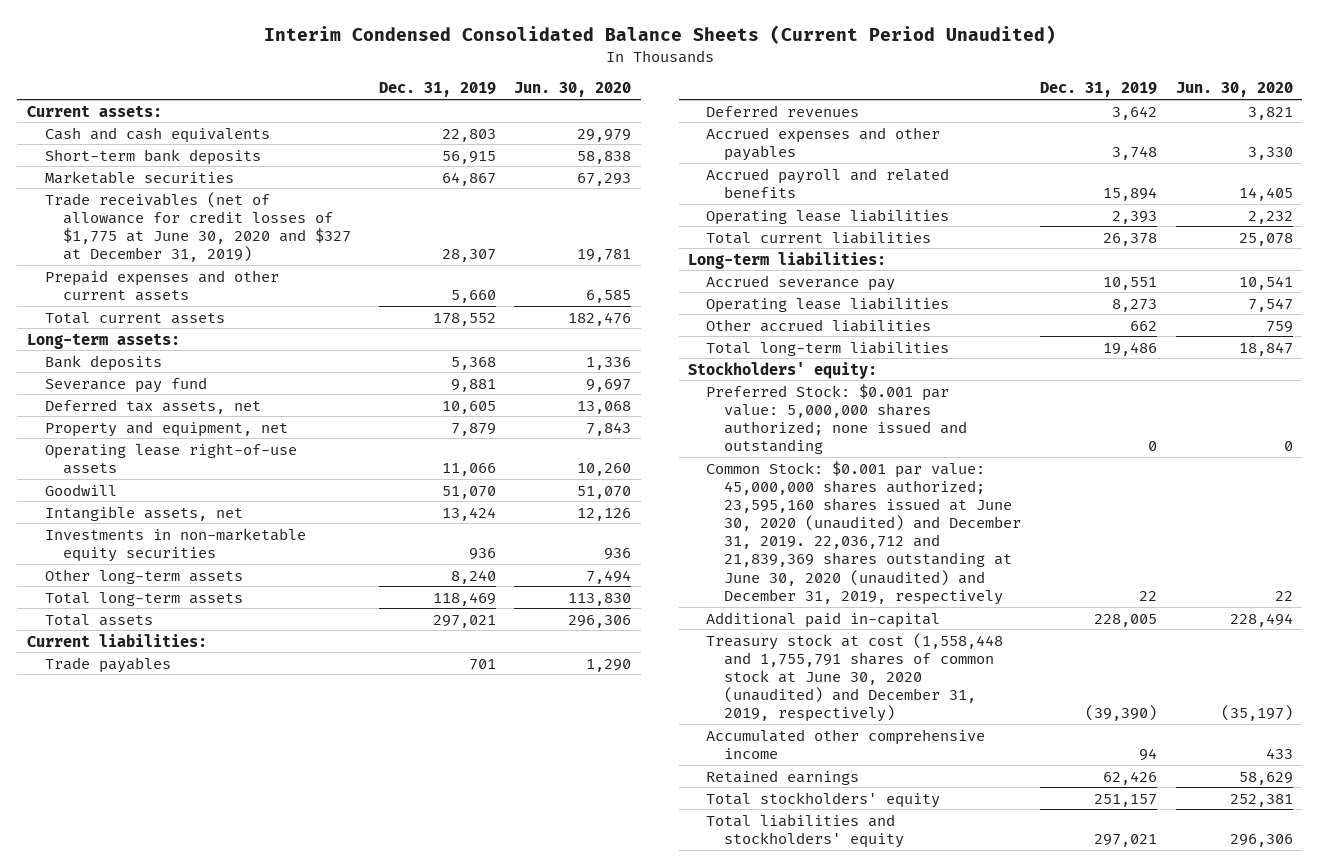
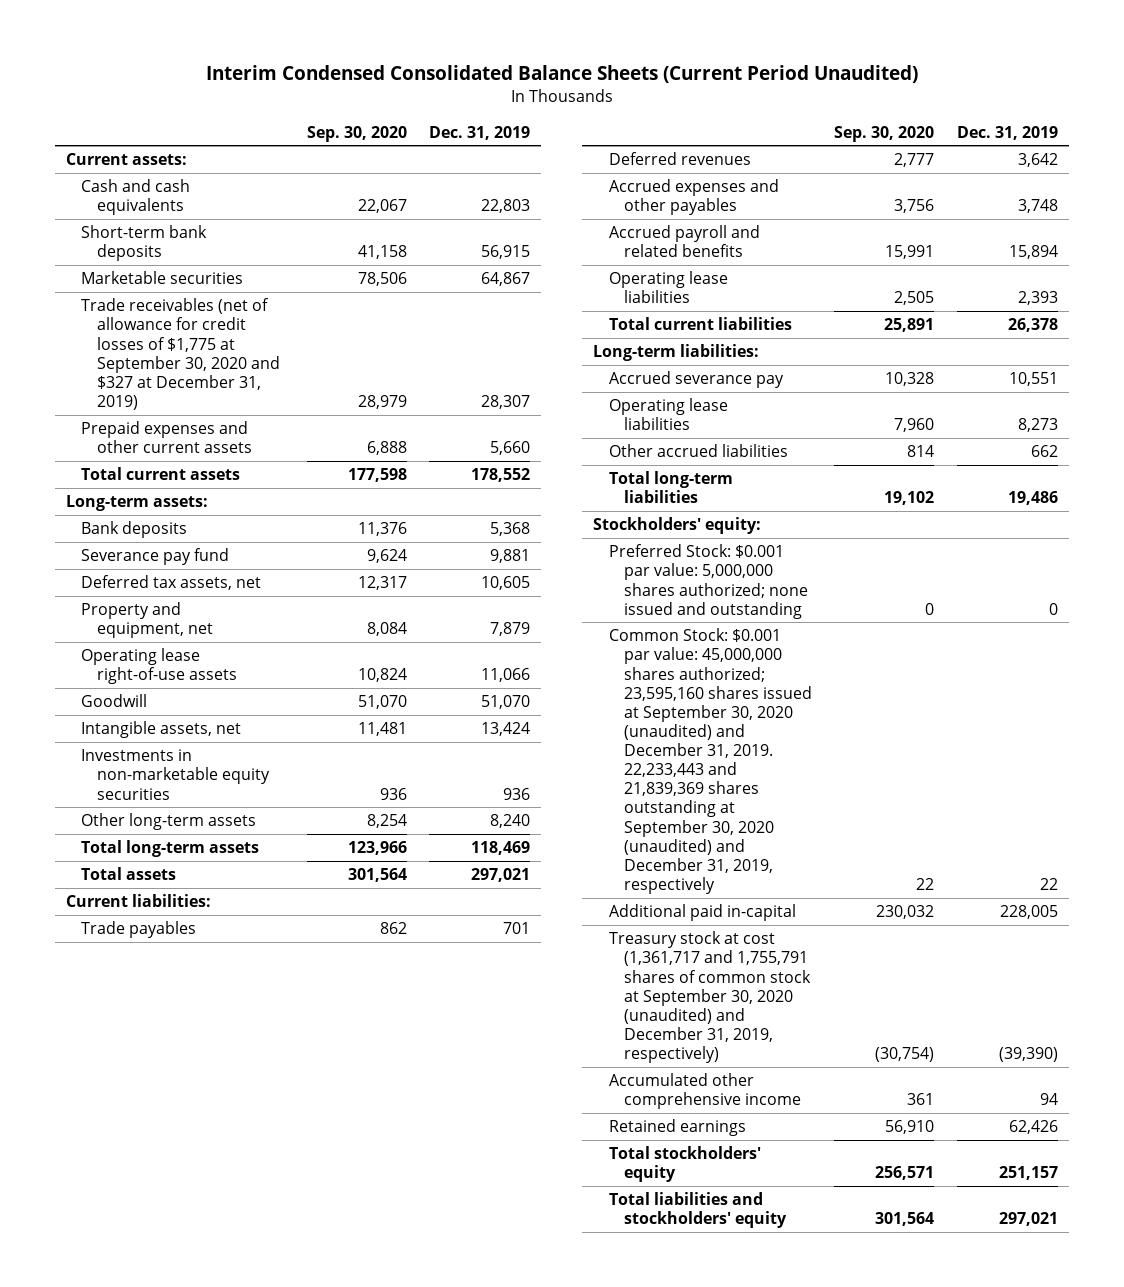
[514,82,632,98] Jun. 30, 2020 -> none
none -> [307,125,408,142] Sep. 30, 2020
[44,191,351,263] Trade receivables (net of allowance for credit losses of $1,775 at June 30, 2020 and $327 at December 31, 2019) -> [81,298,280,410] Trade receivables (net of allowance for credit losses of $1,775 at September 30, 2020 and $327 at December 31, 2019)
[706,460,1022,605] Common Stock: $0.001 par value: 45,000,000 shares authorized; 23,595,160 shares issued at June 30, 2020 (unaudited) and December 31, 2019. 22,036,712 and 21,839,369 shares outstanding at June 30, 2020 (unaudited) and December 31, 2019, respectively -> [608,628,813,895] Common Stock: $0.001 par value: 45,000,000 shares authorized; 23,595,160 shares issued at September 30, 2020 (unaudited) and December 31, 2019. 22,233,443 and 21,839,369 shares outstanding at September 30, 2020 (unaudited) and December 31, 2019, respectively
[706,632,1004,723] Treasury stock at cost (1,558,448 and 1,755,791 shares of common stock at June 30, 2020 (unaudited) and December 31, 2019, respectively) -> [608,931,812,1064] Treasury stock at cost (1,361,717 and 1,755,791 shares of common stock at September 30, 2020 (unaudited) and December 31, 2019, respectively)

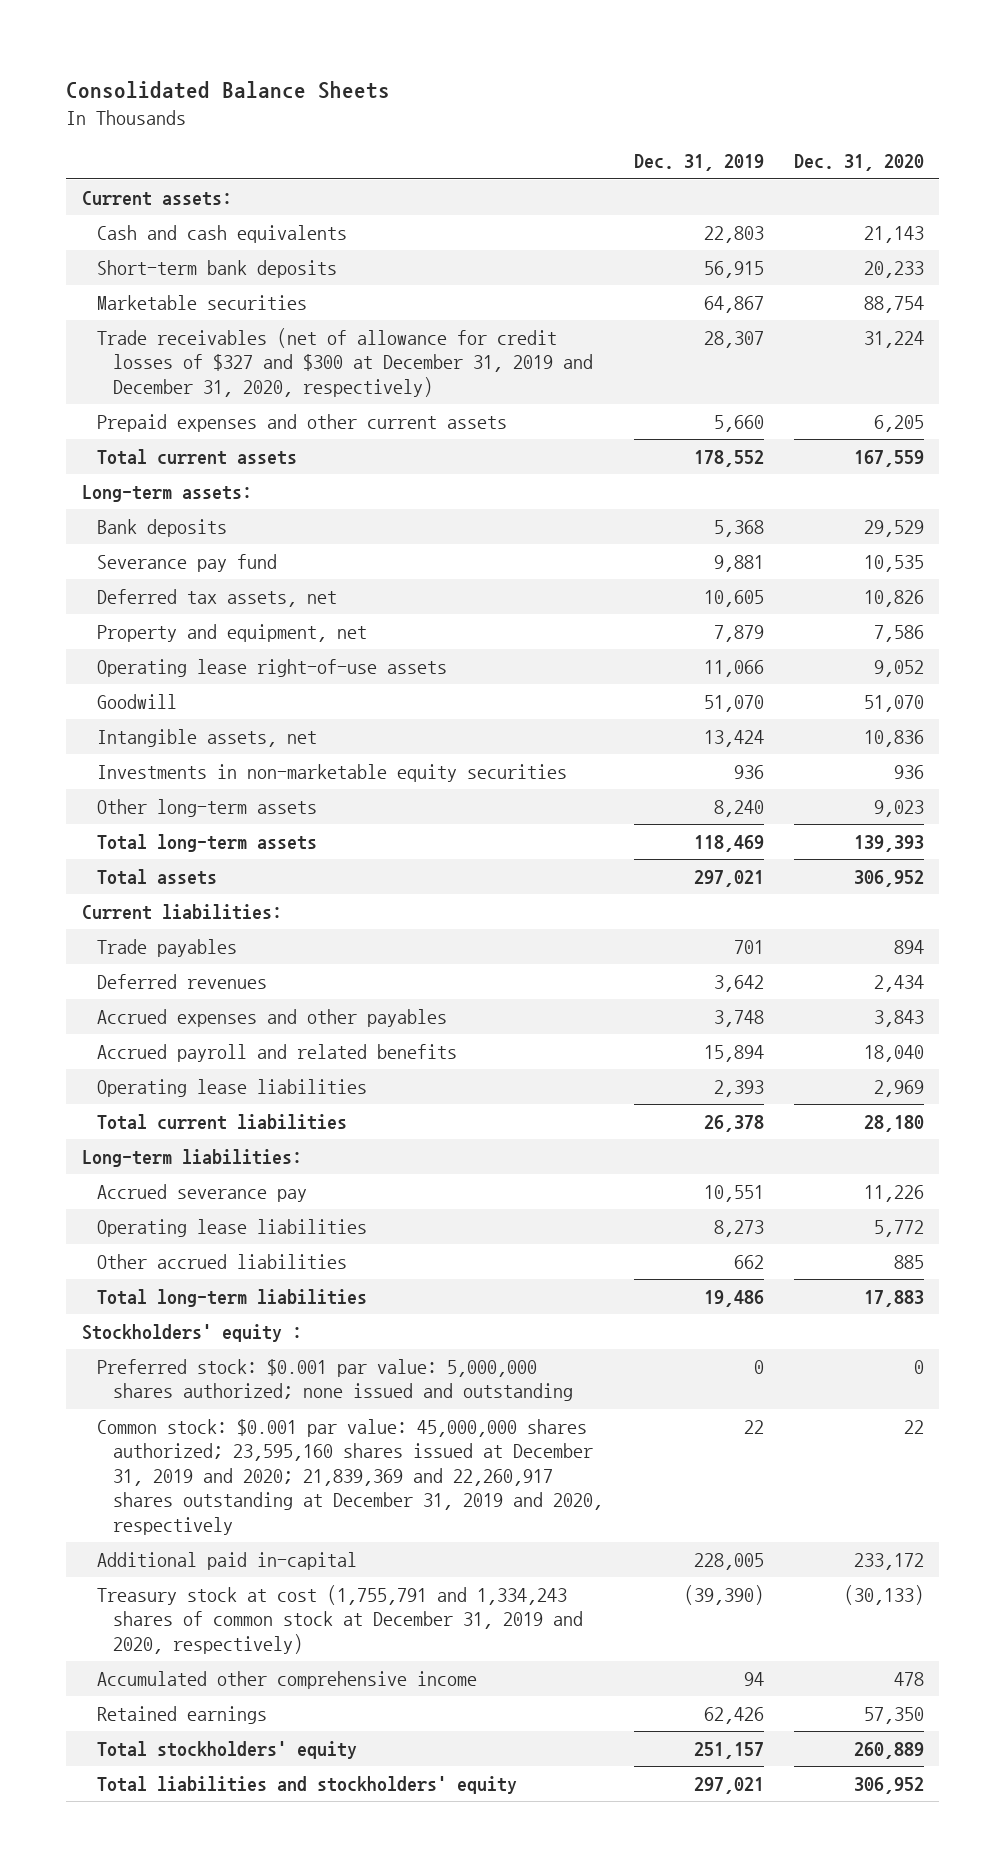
[205,65,918,84] Interim Condensed Consolidated Balance Sheets (Current Period Unaudited) -> [66,81,391,100] Consolidated Balance Sheets
[307,125,408,142] Sep. 30, 2020 -> none
none -> [793,154,924,172] Dec. 31, 2020
[81,298,280,410] Trade receivables (net of allowance for credit losses of $1,775 at September 30, 2020 and $327 at December 31, 2019) -> [97,327,594,397] Trade receivables (net of allowance for credit losses of $327 and $300 at December 31, 2019 and December 31, 2020, respectively)
[593,517,762,535] Stockholders' equity: -> [81,1323,302,1342] Stockholders' equity :
[608,544,809,619] Preferred Stock: $0.001 par value: 5,000,000 shares authorized; none issued and outstanding -> [97,1358,574,1402] Preferred stock: $0.001 par value: 5,000,000 shares authorized; none issued and outstanding
[608,628,813,895] Common Stock: $0.001 par value: 45,000,000 shares authorized; 23,595,160 shares issued at September 30, 2020 (unaudited) and December 31, 2019. 22,233,443 and 21,839,369 shares outstanding at September 30, 2020 (unaudited) and December 31, 2019, respectively -> [97,1418,604,1535] Common stock: $0.001 par value: 45,000,000 shares authorized; 23,595,160 shares issued at December 31, 2019 and 2020; 21,839,369 and 22,260,917 shares outstanding at December 31, 2019 and 2020, respectively
[608,931,812,1064] Treasury stock at cost (1,361,717 and 1,755,791 shares of common stock at September 30, 2020 (unaudited) and December 31, 2019, respectively) -> [97,1584,584,1654] Treasury stock at cost (1,755,791 and 1,334,243 shares of common stock at December 31, 2019 and 2020, respectively)

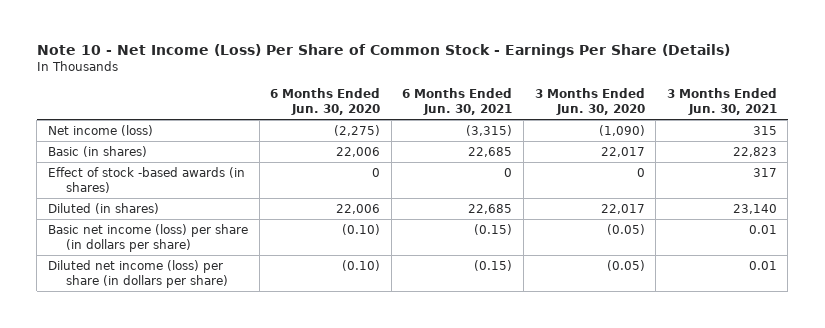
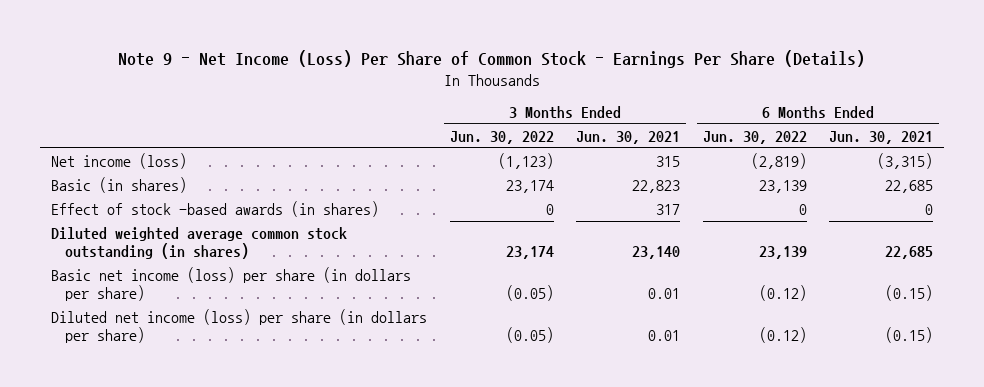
[36,44,730,59] Note 10 - Net Income (Loss) Per Share of Common Stock - Earnings Per Share (Details) -> [118,49,866,68] Note 9 - Net Income (Loss) Per Share of Common Stock - Earnings Per Share (Details)
[270,88,381,115] 6 Months Ended Jun. 30, 2020 -> none
[534,88,645,115] 3 Months Ended Jun. 30, 2020 -> none
none -> [449,130,554,144] Jun. 30, 2022
none -> [702,130,807,144] Jun. 30, 2022
[47,202,159,214] Diluted (in shares) -> [51,226,348,260] Diluted weighted average common stock outstanding (in shares)

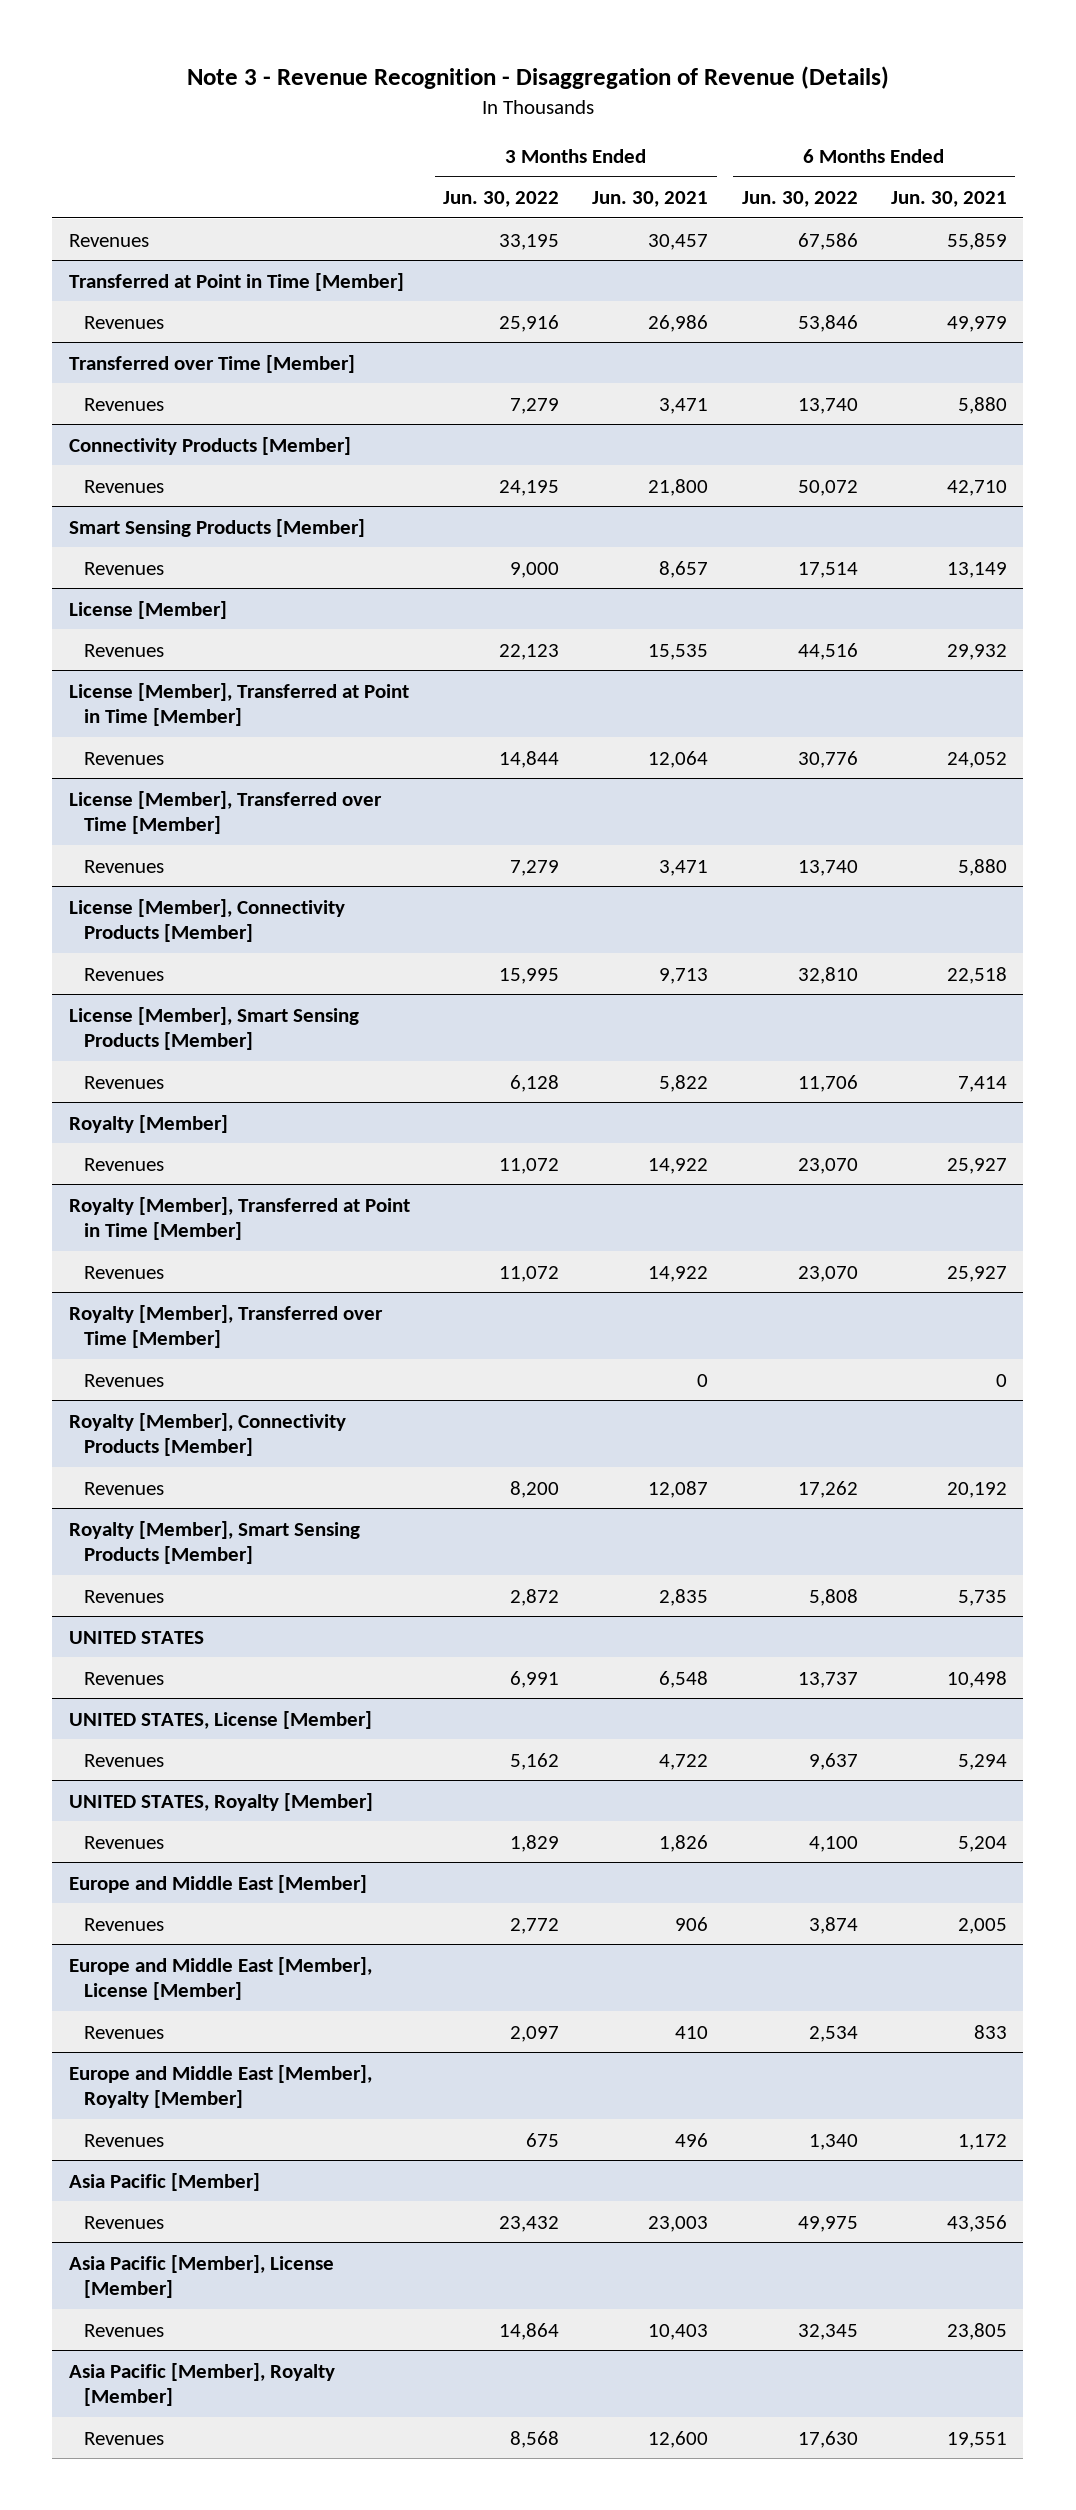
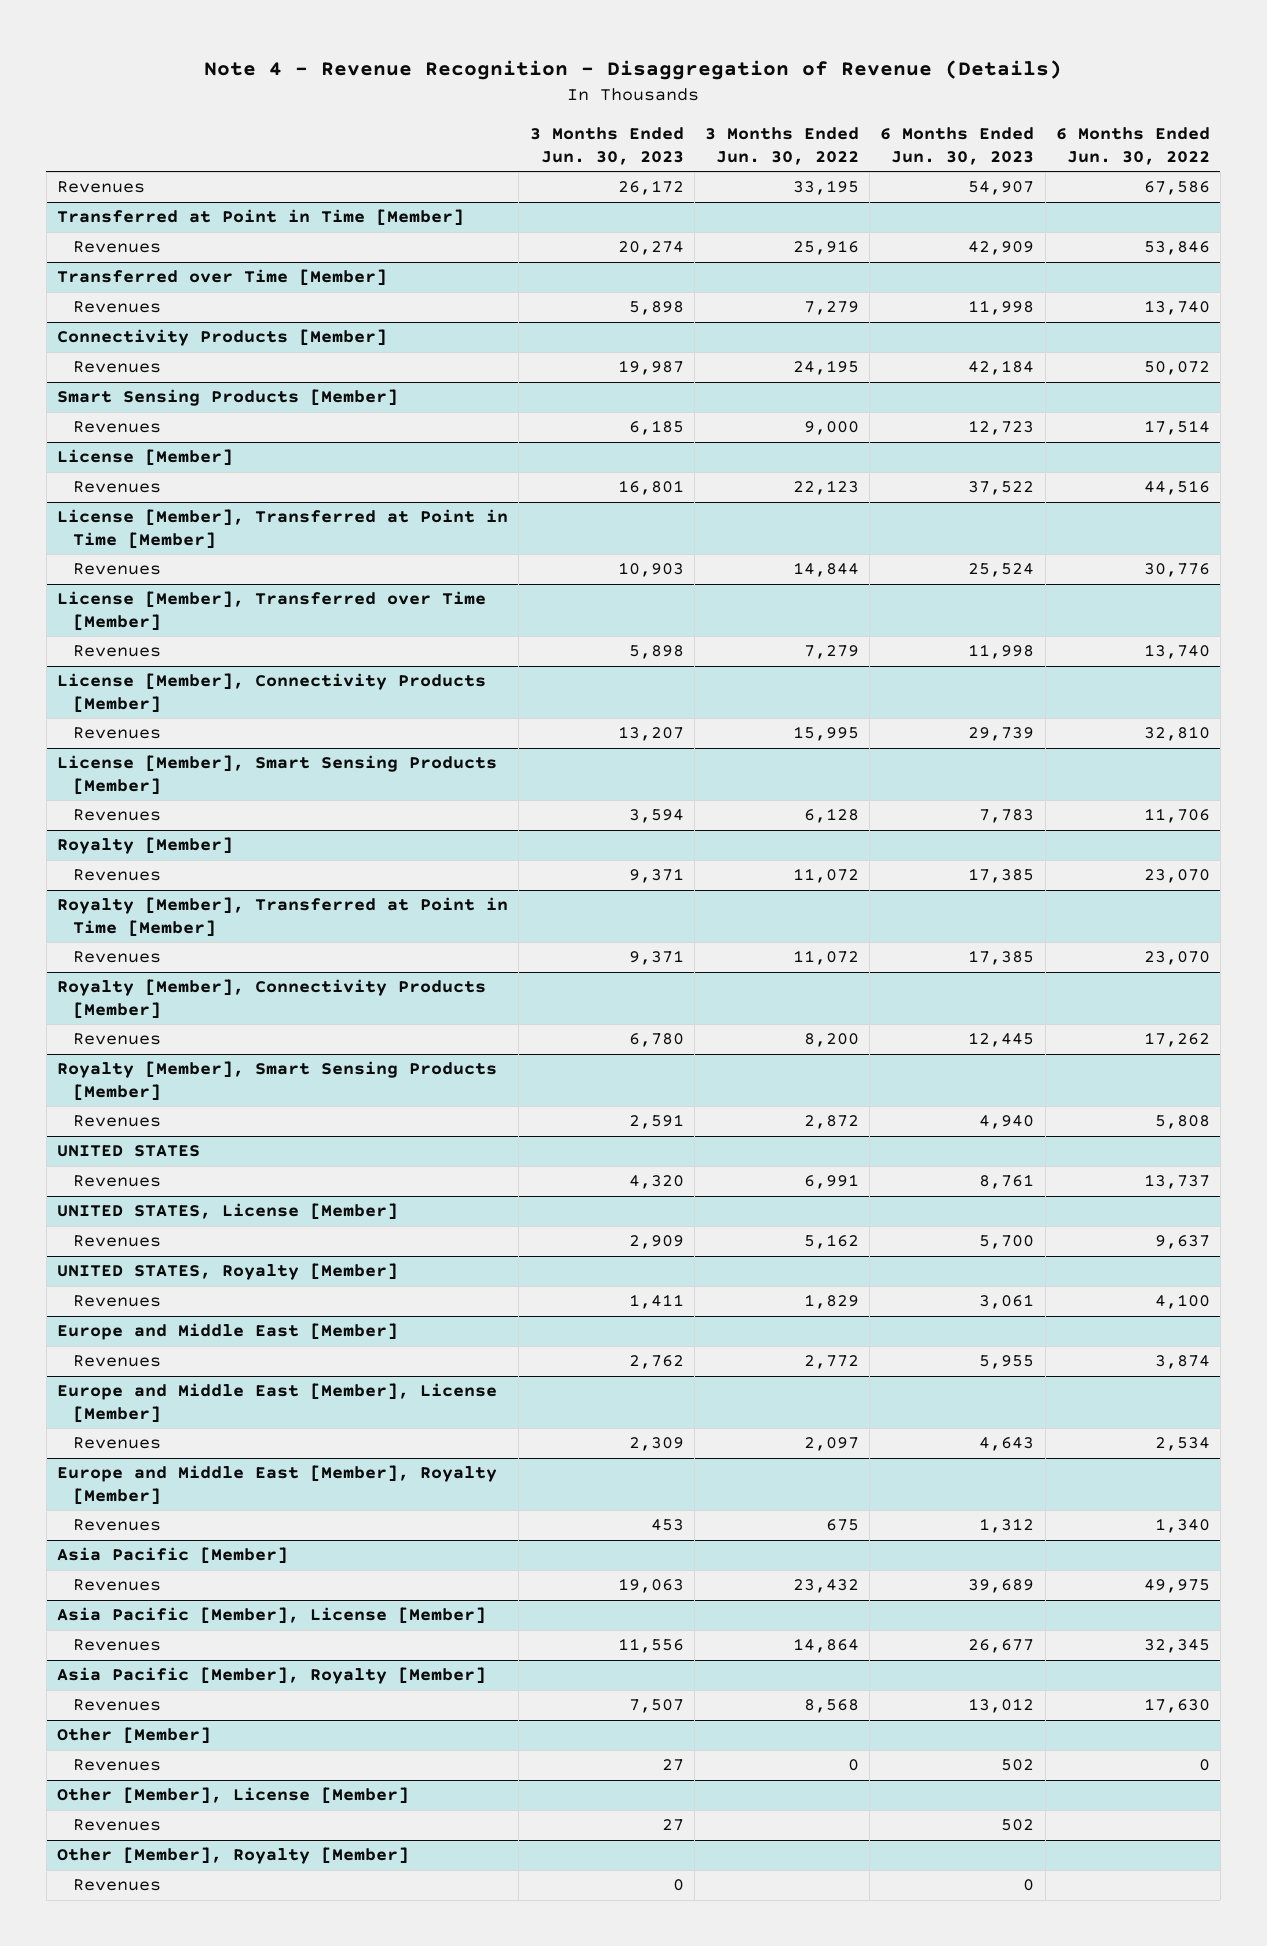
[186,66,889,90] Note 3 - Revenue Recognition - Disaggregation of Revenue (Details) -> [204,60,1063,81] Note 4 - Revenue Recognition - Disaggregation of Revenue (Details)
[592,190,709,207] Jun. 30, 2021 -> none
[890,190,1007,207] Jun. 30, 2021 -> none
none -> [529,127,684,166] 3 Months Ended Jun. 30, 2023
none -> [880,127,1035,166] 6 Months Ended Jun. 30, 2023
[69,1304,384,1349] Royalty [Member], Transferred over Time [Member] -> none
[83,1373,164,1387] Revenues -> none
none -> [57,1727,212,1745] Other [Member]
none -> [73,1759,162,1772] Revenues
none -> [57,1787,410,1805] Other [Member], License [Member]
none -> [73,1819,162,1832] Revenues
none -> [57,1847,410,1865] Other [Member], Royalty [Member]
none -> [73,1879,162,1892] Revenues

